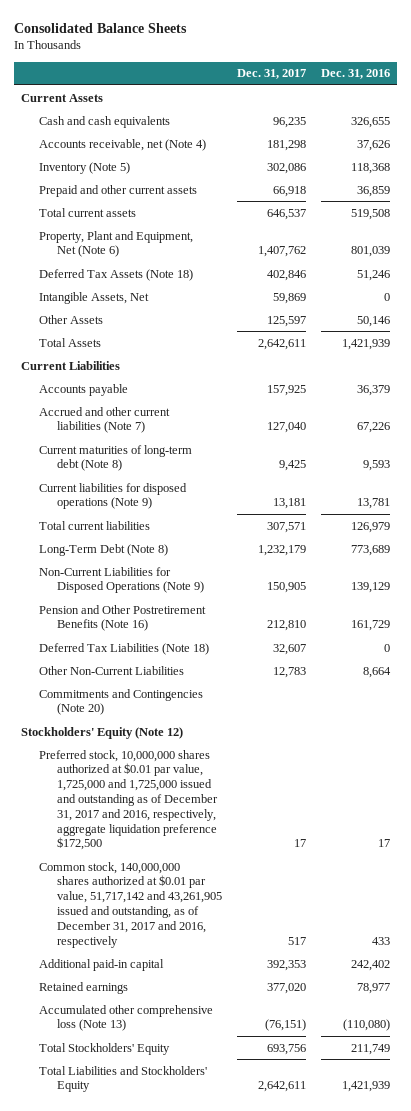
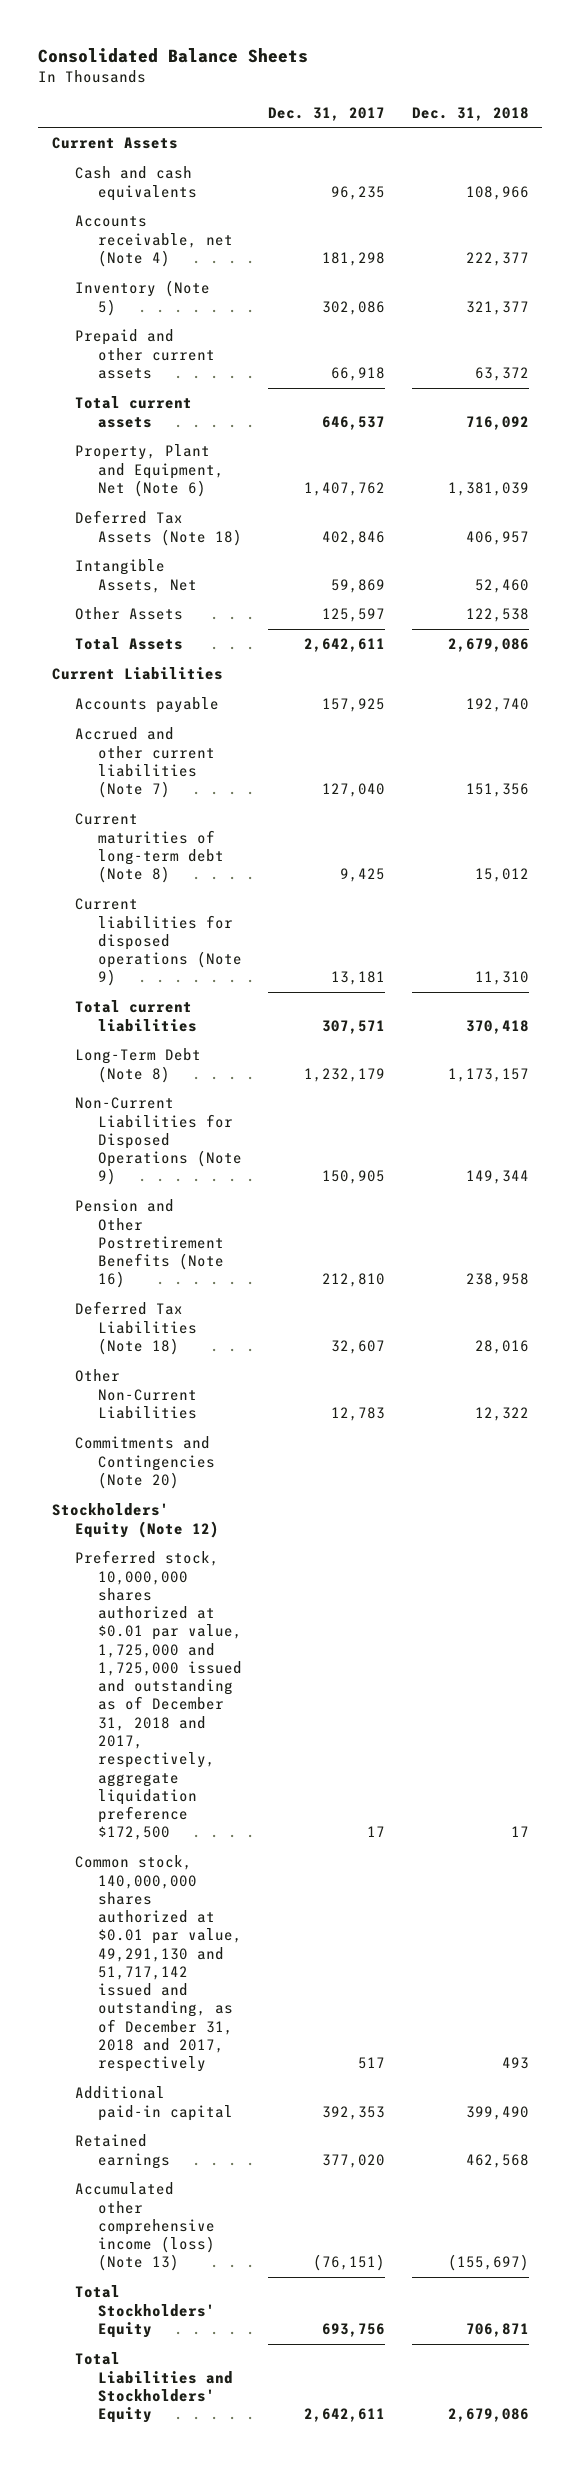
[320,69,390,80] Dec. 31, 2016 -> none
none -> [411,106,529,121] Dec. 31, 2018
[39,749,219,851] Preferred stock, 10,000,000 shares authorized at $0.01 par value, 1,725,000 and 1,725,000 issued and outstanding as of December 31, 2017 and 2016, respectively, aggregate liquidation preference $172,500 -> [74,1550,242,1841] Preferred stock, 10,000,000 shares authorized at $0.01 par value, 1,725,000 and 1,725,000 issued and outstanding as of December 31, 2018 and 2017, respectively, aggregate liquidation preference $172,500
[39,861,223,948] Common stock, 140,000,000 shares authorized at $0.01 par value, 51,717,142 and 43,261,905 issued and outstanding, as of December 31, 2017 and 2016, respectively -> [74,1855,242,2073] Common stock, 140,000,000 shares authorized at $0.01 par value, 49,291,130 and 51,717,142 issued and outstanding, as of December 31, 2018 and 2017, respectively
[39,1004,214,1032] Accumulated other comprehensive loss (Note 13) -> [74,2182,215,2272] Accumulated other comprehensive income (loss) (Note 13)

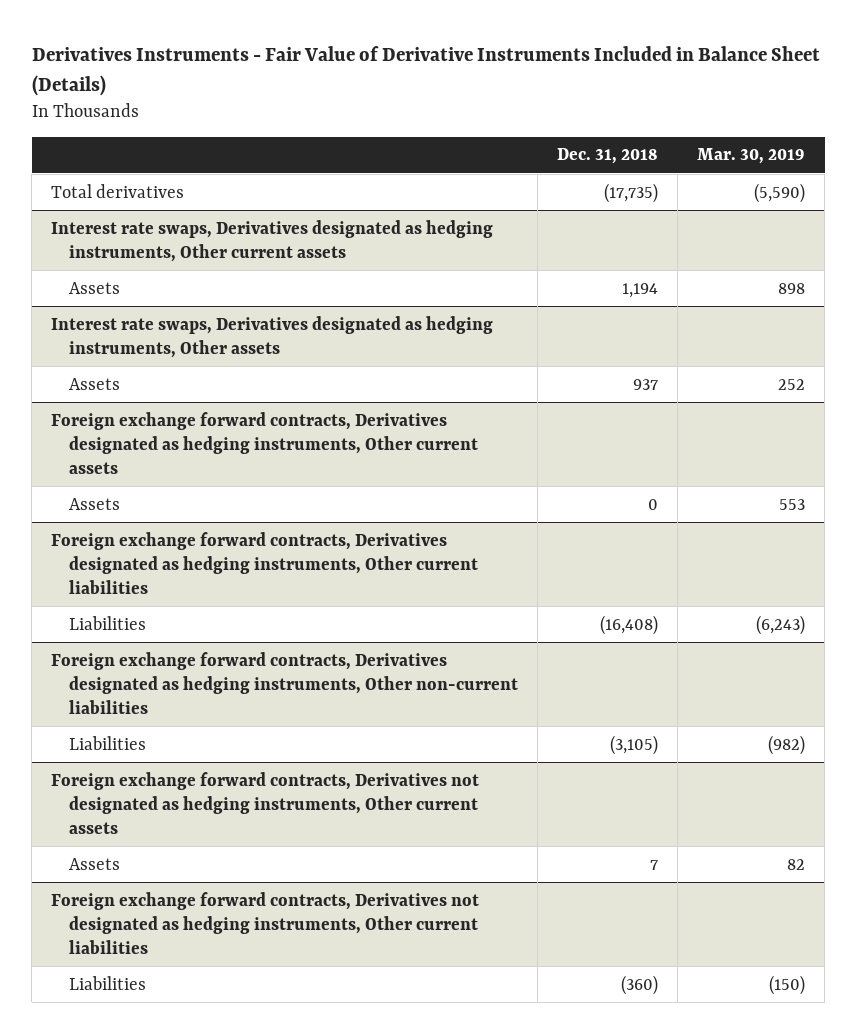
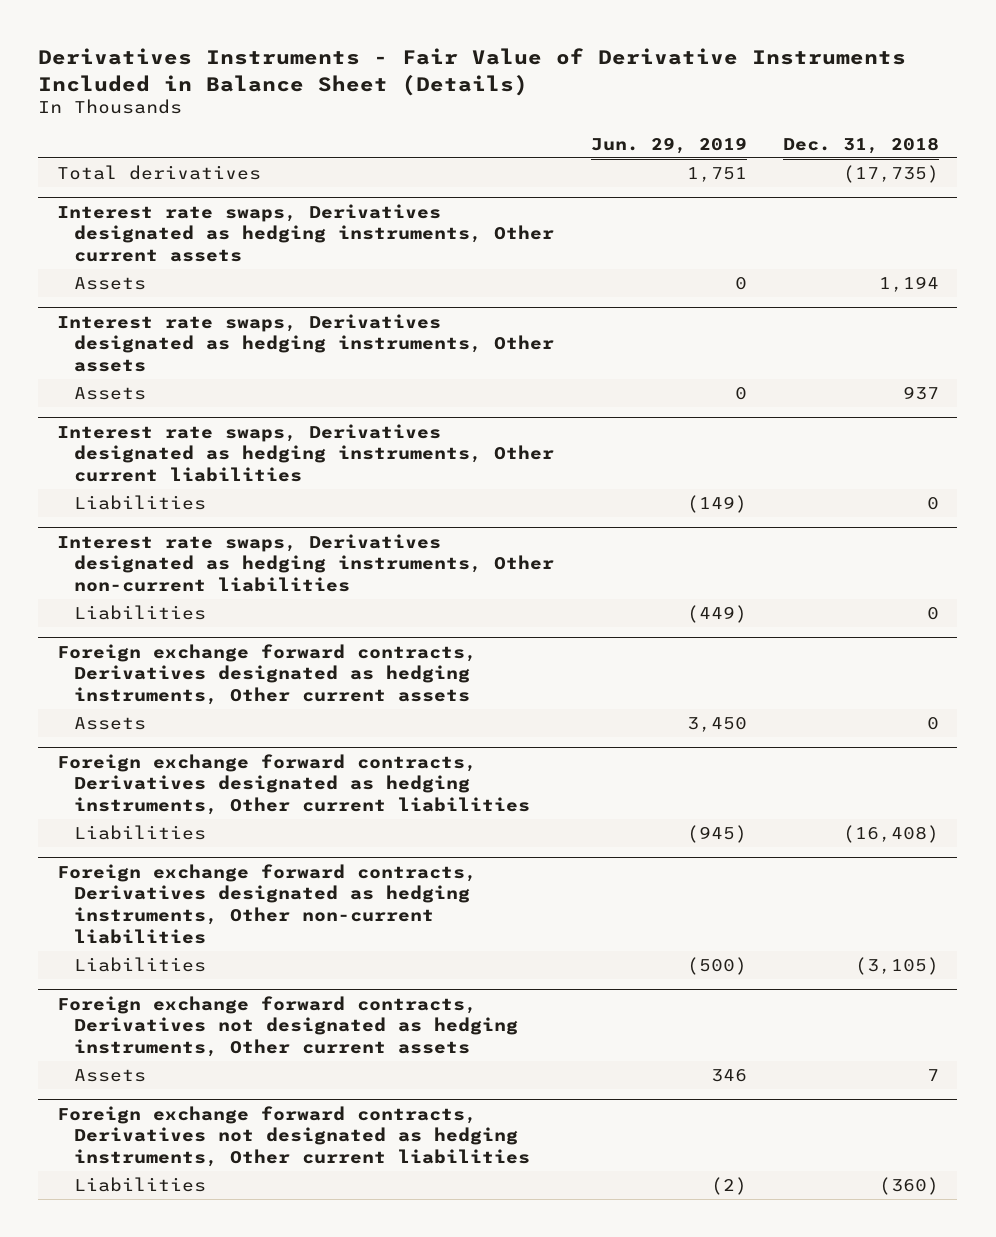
[697,148,806,165] Mar. 30, 2019 -> none
none -> [590,136,747,154] Jun. 29, 2019
none -> [56,423,555,483] Interest rate swaps, Derivatives designated as hedging instruments, Other current liabilities
none -> [74,494,207,510] Liabilities
none -> [56,533,555,593] Interest rate swaps, Derivatives designated as hedging instruments, Other non-current liabilities
none -> [74,604,207,620] Liabilities

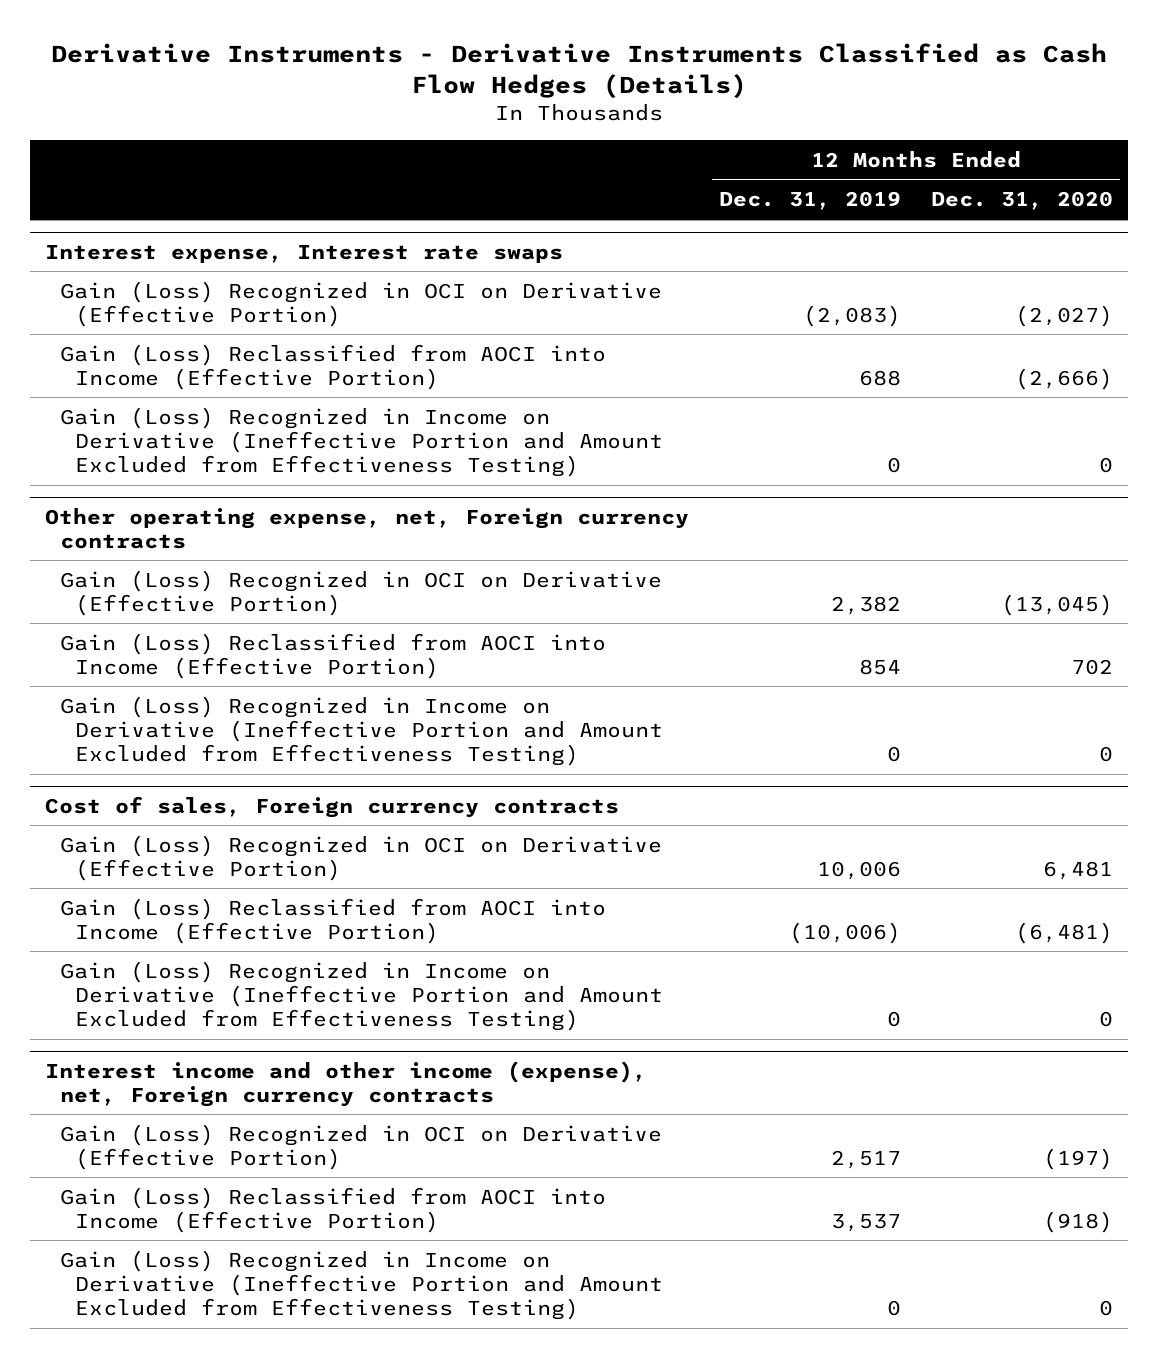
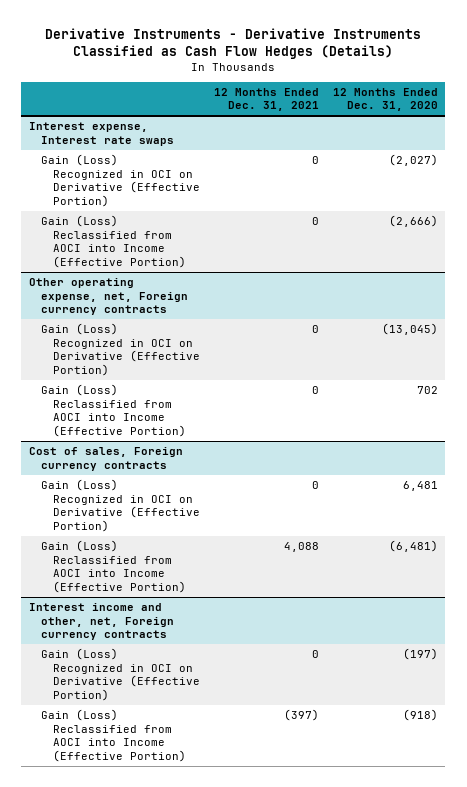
[718,191,901,211] Dec. 31, 2019 -> none
none -> [213,87,319,112] 12 Months Ended Dec. 31, 2021
[60,406,664,477] Gain (Loss) Recognized in Income on Derivative (Ineffective Portion and Amount Excluded from Effectiveness Testing) -> none
[60,695,664,766] Gain (Loss) Recognized in Income on Derivative (Ineffective Portion and Amount Excluded from Effectiveness Testing) -> none
[60,960,664,1031] Gain (Loss) Recognized in Income on Derivative (Ineffective Portion and Amount Excluded from Effectiveness Testing) -> none
[45,1060,648,1107] Interest income and other income (expense), net, Foreign currency contracts -> [28,602,174,641] Interest income and other, net, Foreign currency contracts
[60,1249,664,1320] Gain (Loss) Recognized in Income on Derivative (Ineffective Portion and Amount Excluded from Effectiveness Testing) -> none

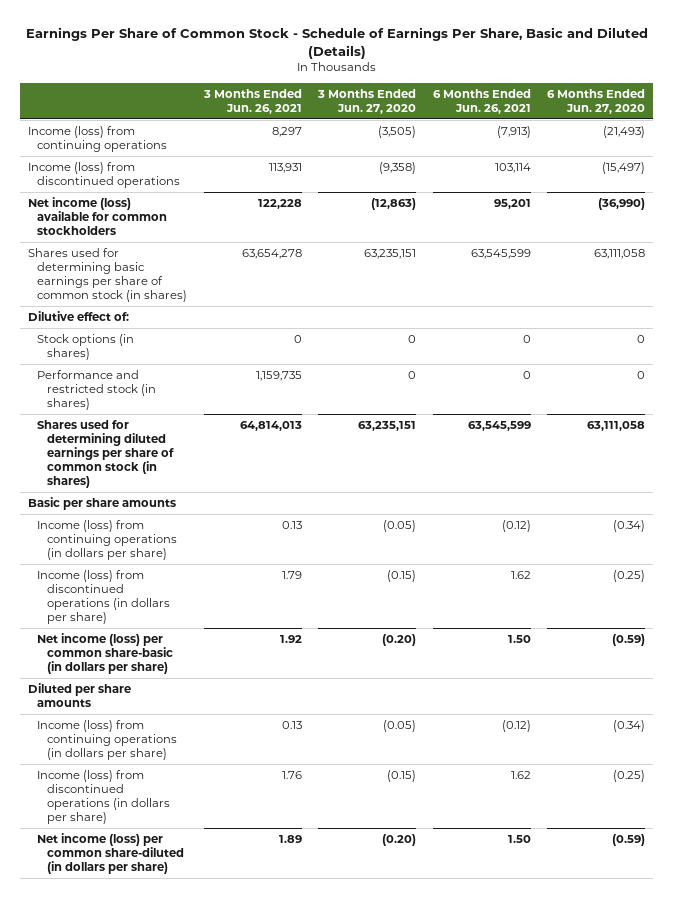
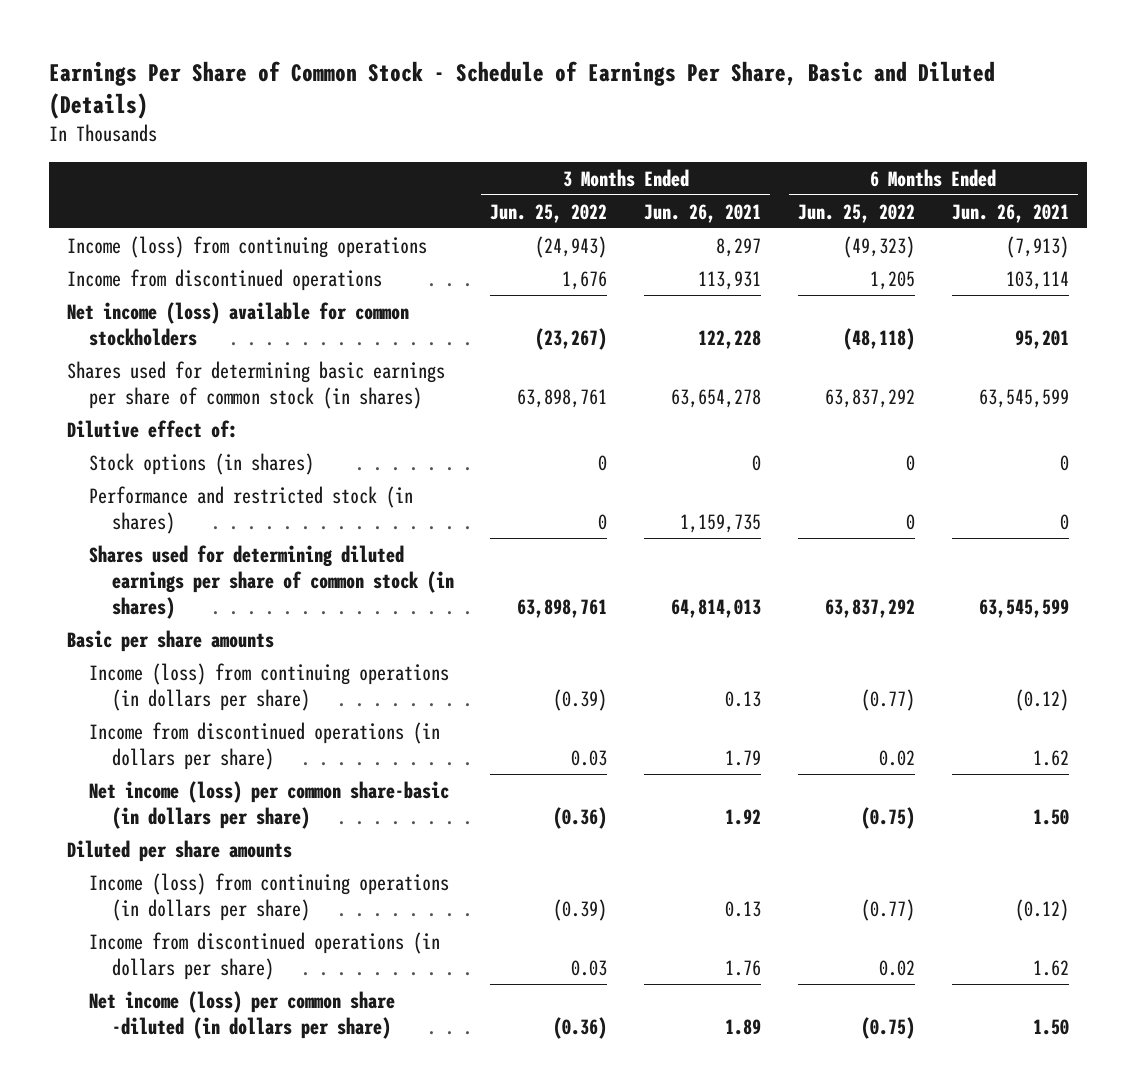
[317,88,417,114] 3 Months Ended Jun. 27, 2020 -> none
[547,88,646,114] 6 Months Ended Jun. 27, 2020 -> none
none -> [490,203,608,223] Jun. 25, 2022
none -> [797,203,915,223] Jun. 25, 2022
[28,161,181,188] Income (loss) from discontinued operations -> [67,268,383,291] Income from discontinued operations
[37,569,170,625] Income (loss) from discontinued operations (in dollars per share) -> [89,721,441,770] Income from discontinued operations (in dollars per share)
[37,769,170,825] Income (loss) from discontinued operations (in dollars per share) -> [89,931,441,980] Income from discontinued operations (in dollars per share)
[37,832,184,874] Net income (loss) per common share-diluted (in dollars per share) -> [89,990,396,1039] Net income (loss) per common share -diluted (in dollars per share)

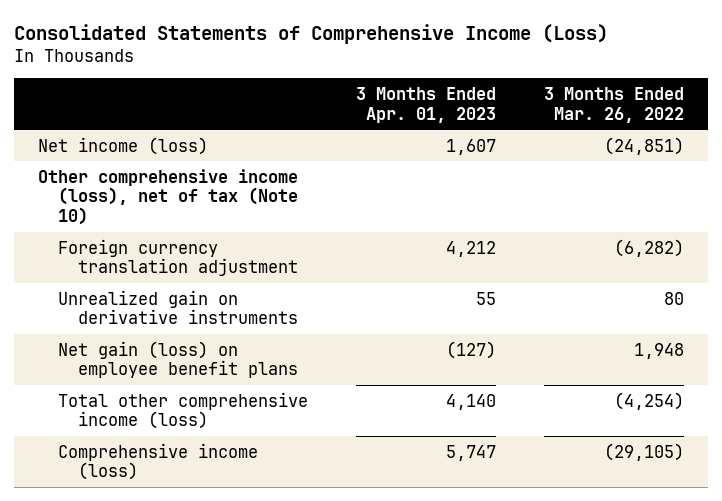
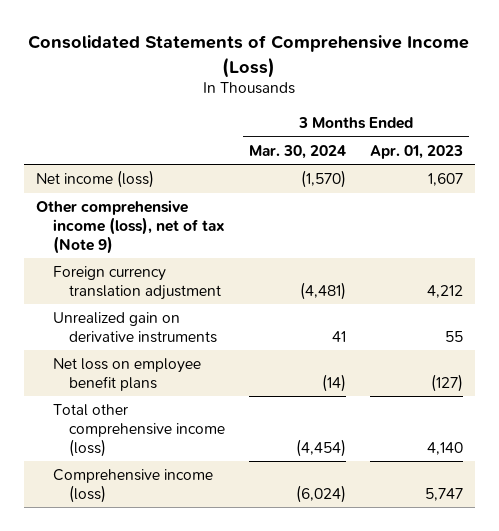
[543,86,684,123] 3 Months Ended Mar. 26, 2022 -> none
none -> [249,144,347,159] Mar. 30, 2024
[38,168,299,226] Other comprehensive income (loss), net of tax (Note 10) -> [36,200,225,254] Other comprehensive income (loss), net of tax (Note 9)
[58,340,299,379] Net gain (loss) on employee benefit plans -> [52,358,201,391] Net loss on employee benefit plans

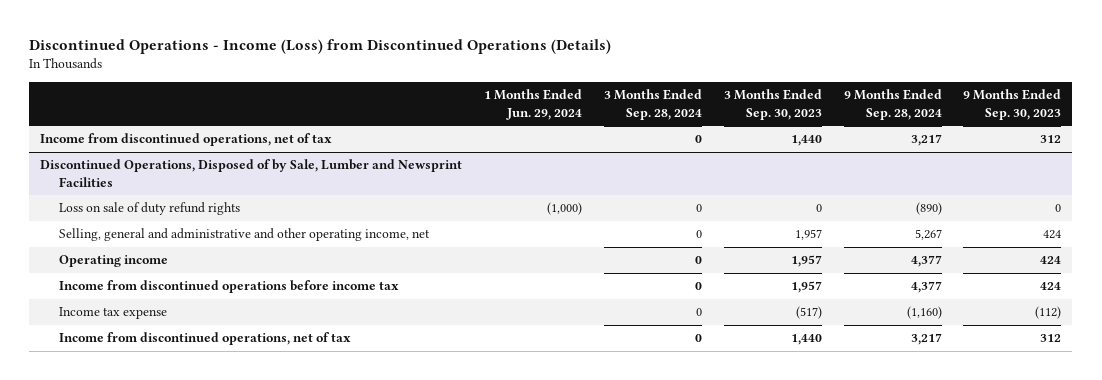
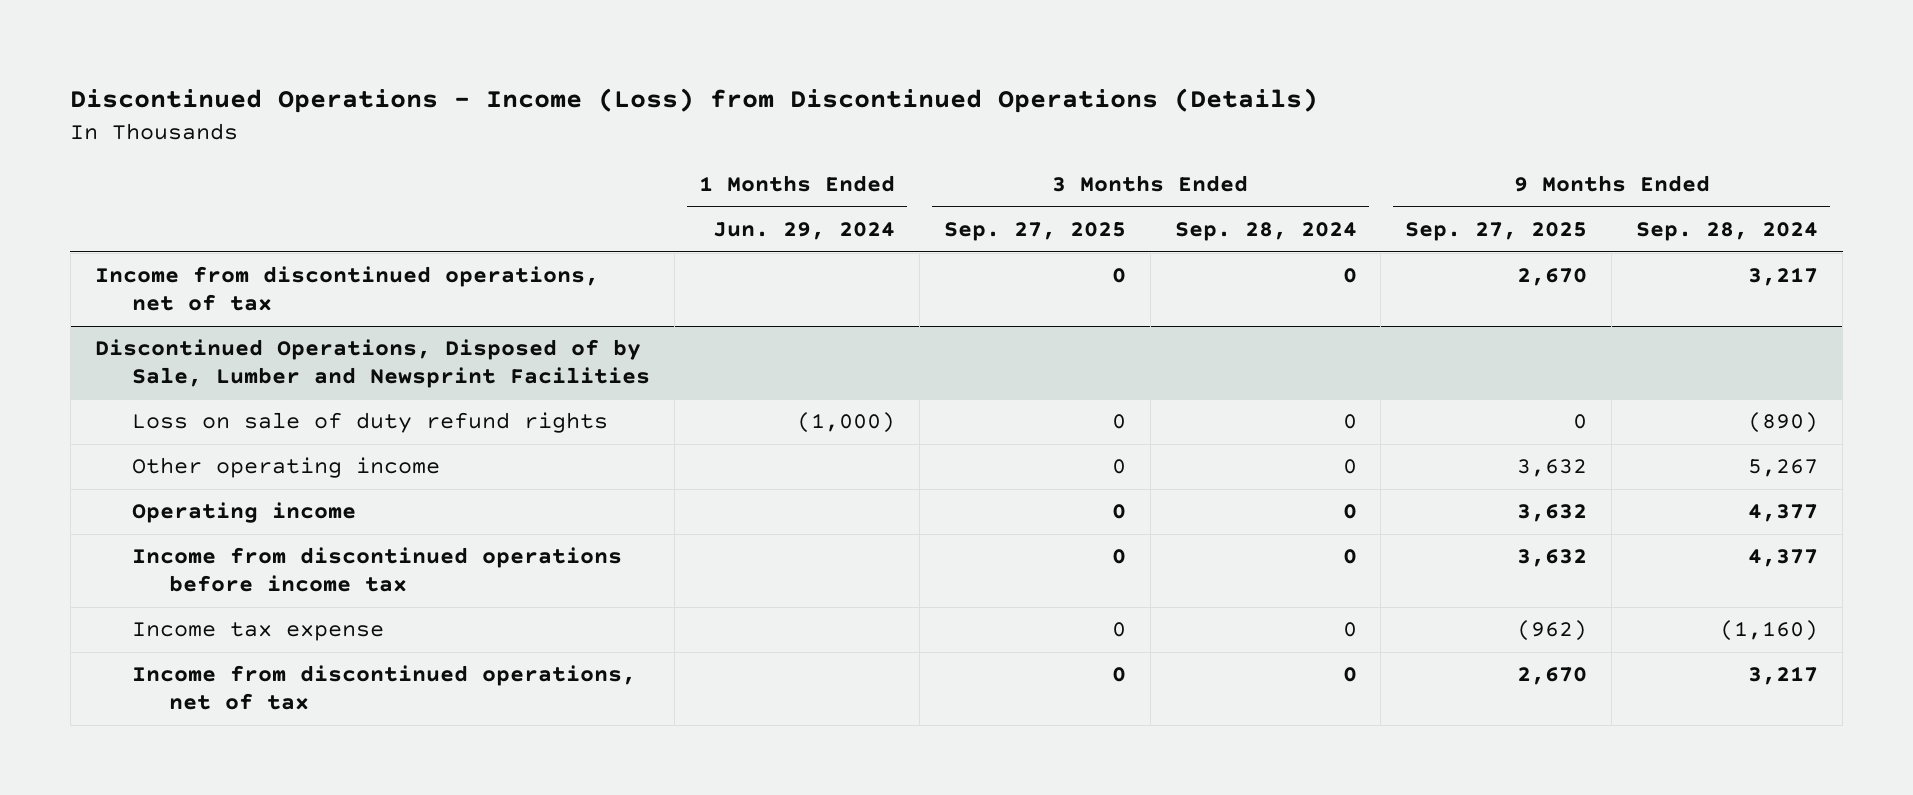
[723,89,822,120] 3 Months Ended Sep. 30, 2023 -> none
[963,89,1062,120] 9 Months Ended Sep. 30, 2023 -> none
none -> [943,222,1126,242] Sep. 27, 2025
none -> [1405,222,1588,242] Sep. 27, 2025
[58,228,430,242] Selling, general and administrative and other operating income, net -> [132,457,441,479] Other operating income

